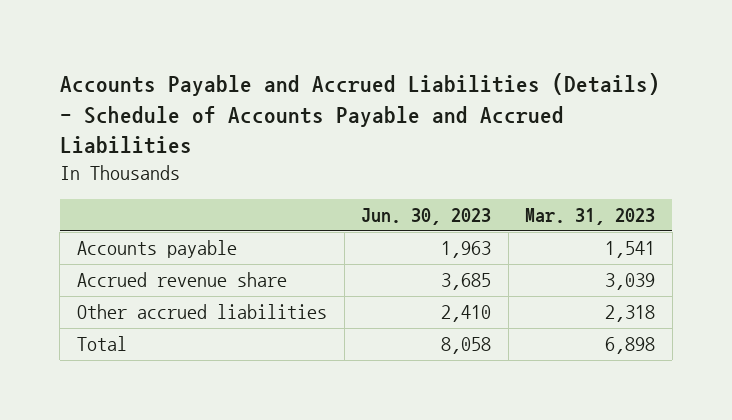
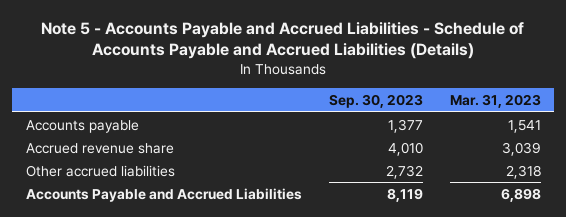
[59,72,660,155] Accounts Payable and Accrued Liabilities (Details) - Schedule of Accounts Payable and Accrued Liabilities -> [41,21,525,60] Note 5 - Accounts Payable and Accrued Liabilities - Schedule of Accounts Payable and Accrued Liabilities (Details)
[361,208,492,226] Jun. 30, 2023 -> none
none -> [328,93,423,108] Sep. 30, 2023
[76,336,127,352] Total -> [25,187,302,202] Accounts Payable and Accrued Liabilities

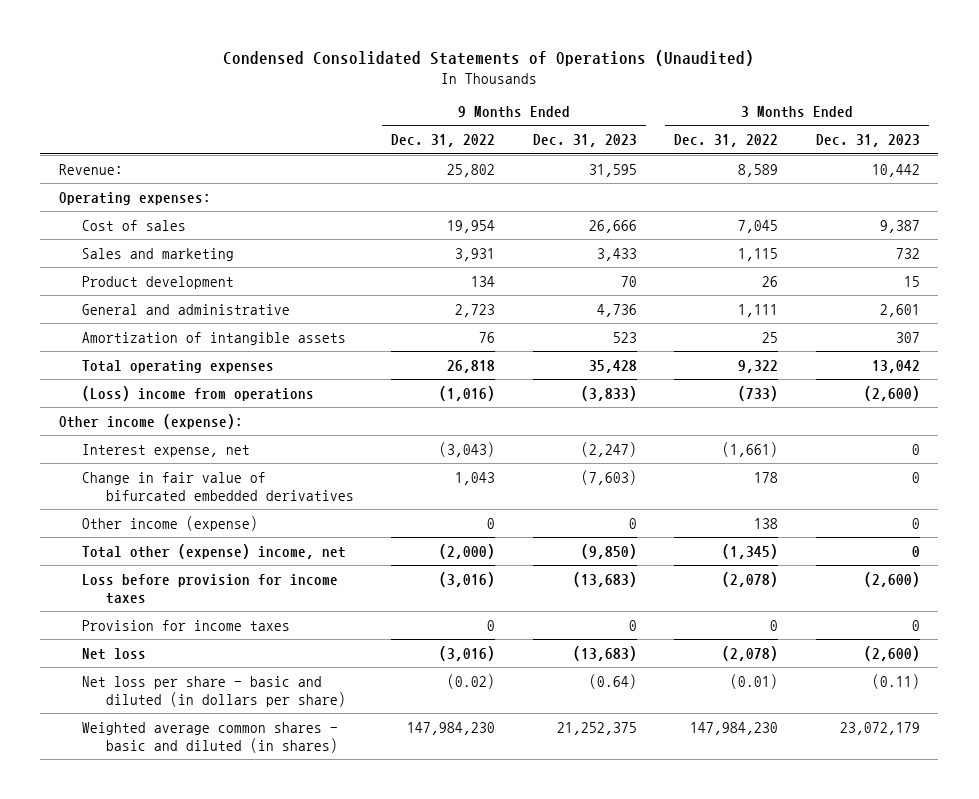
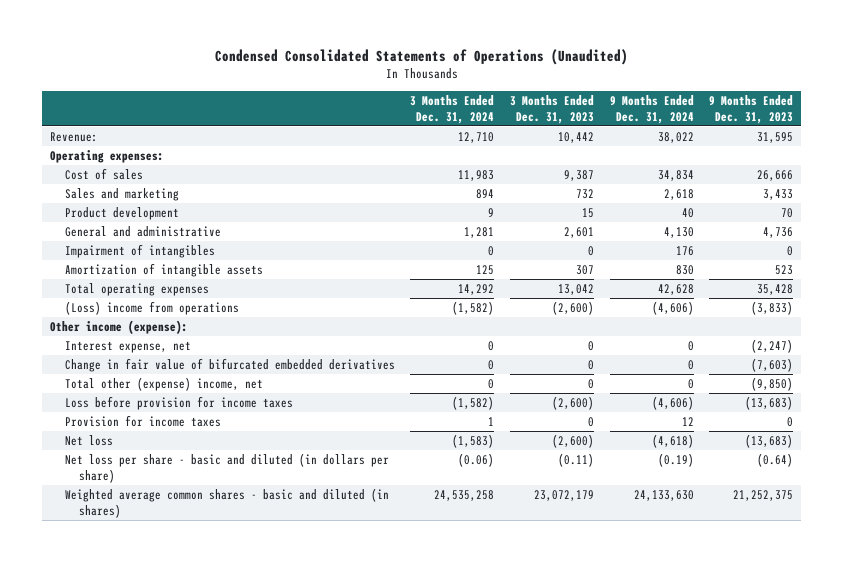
[391,134,496,148] Dec. 31, 2022 -> none
[674,134,779,148] Dec. 31, 2022 -> none
none -> [410,94,495,124] 3 Months Ended Dec. 31, 2024
none -> [609,94,694,124] 9 Months Ended Dec. 31, 2024
none -> [64,244,215,259] Impairment of intangibles
[82,515,259,531] Other income (expense) -> none

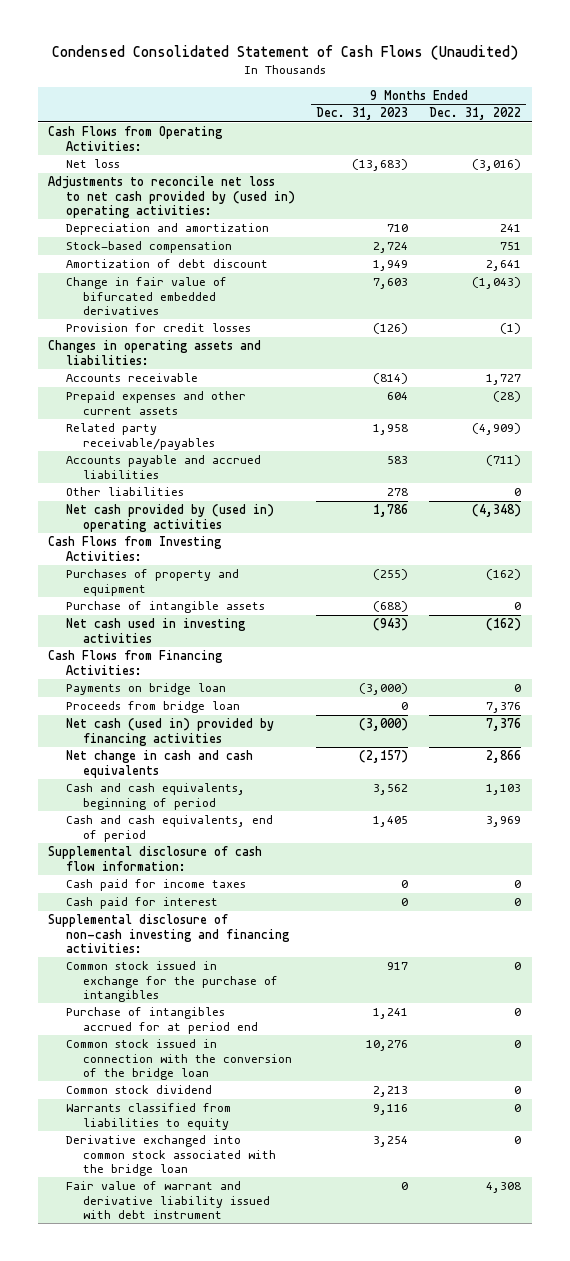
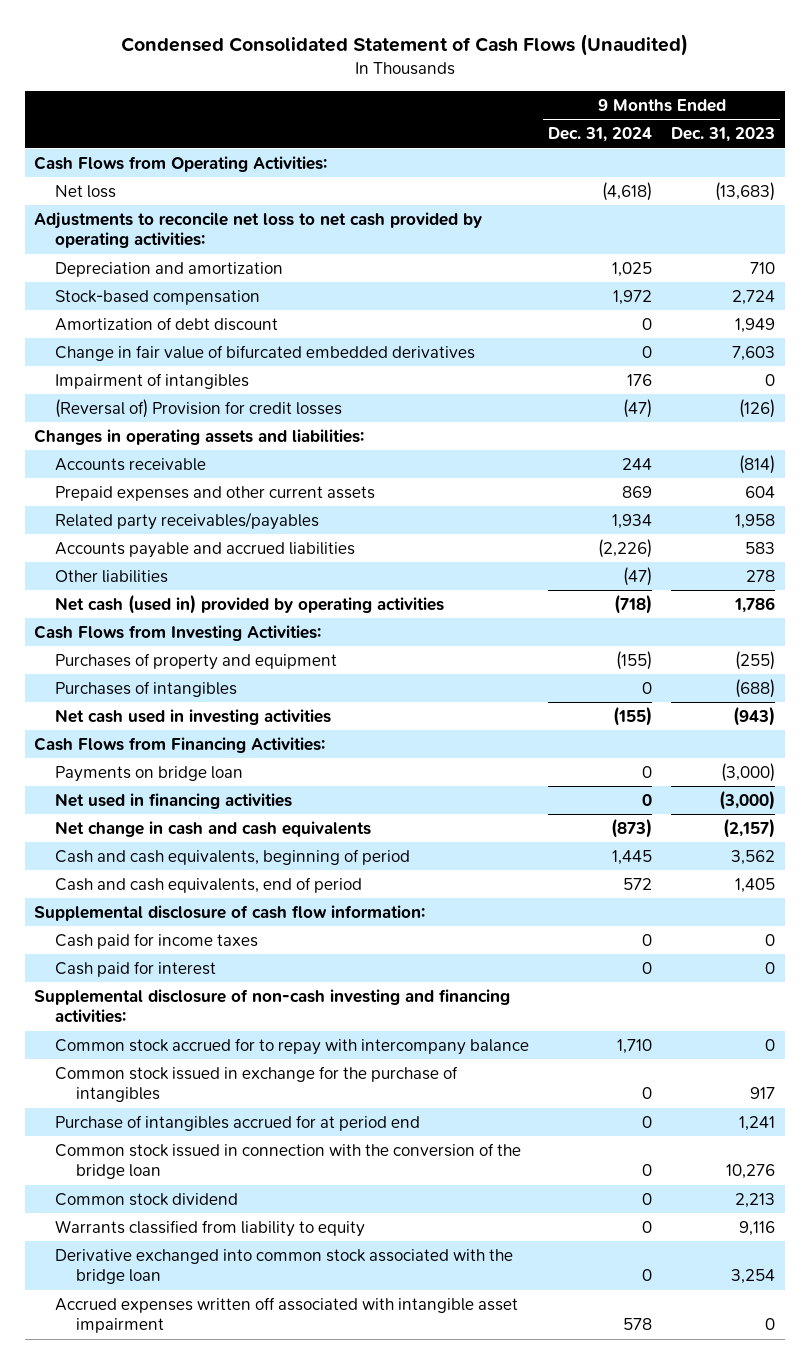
[429,107,522,121] Dec. 31, 2022 -> none
none -> [548,127,653,143] Dec. 31, 2024
[48,176,295,218] Adjustments to reconcile net loss to net cash provided by (used in) operating activities: -> [34,212,483,249] Adjustments to reconcile net loss to net cash provided by operating activities:
none -> [55,373,250,390] Impairment of intangibles
[65,323,251,333] Provision for credit losses -> [55,399,343,419] (Reversal of) Provision for credit losses
[65,423,216,450] Related party receivable/payables -> [55,512,320,531] Related party receivables/payables
[65,504,274,532] Net cash provided by (used in) operating activities -> [55,594,445,615] Net cash (used in) provided by operating activities
[65,601,265,614] Purchase of intangible assets -> [55,681,238,698] Purchases of intangibles
[65,701,240,714] Proceeds from bridge loan -> none
[65,718,274,746] Net cash (used in) provided by financing activities -> [55,793,293,810] Net used in financing activities
none -> [55,1038,530,1056] Common stock accrued for to repay with intercompany balance
[65,1103,231,1130] Warrants classified from liabilities to equity -> [55,1220,366,1238] Warrants classified from liability to equity
[65,1181,271,1219] Fair value of warrant and derivative liability issued with debt instrument -> none
none -> [55,1297,519,1334] Accrued expenses written off associated with intangible asset impairment

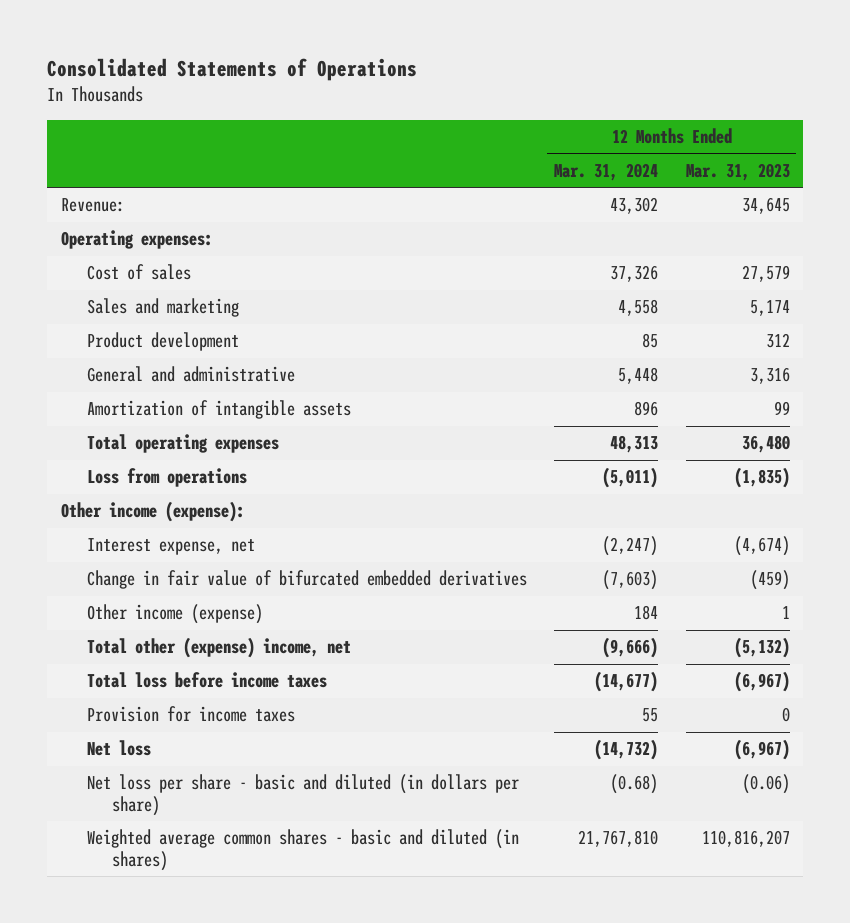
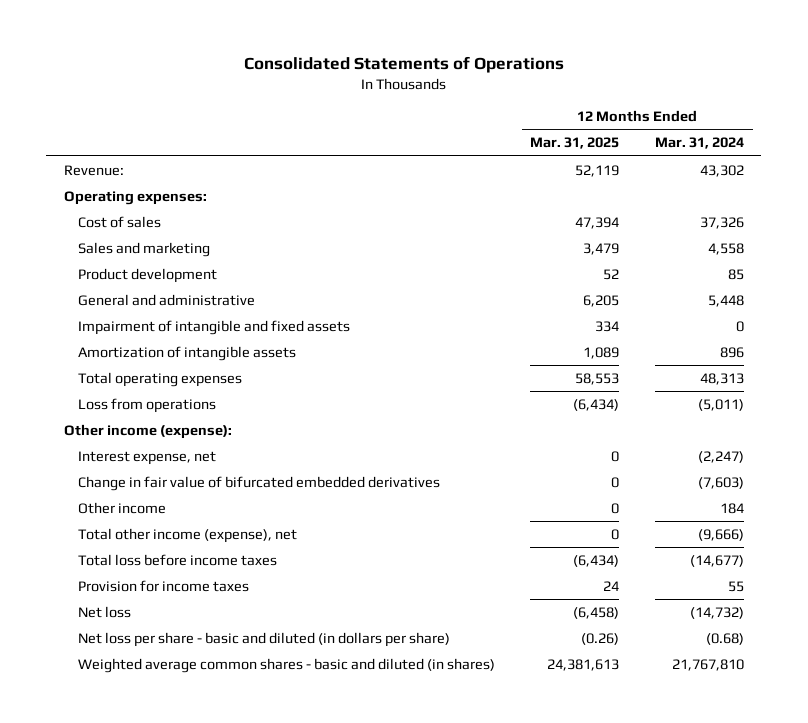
[685,162,790,181] Mar. 31, 2023 -> none
none -> [530,137,620,150] Mar. 31, 2025
none -> [78,319,351,335] Impairment of intangible and fixed assets
[86,604,263,625] Other income (expense) -> [78,501,167,514] Other income
[86,637,351,659] Total other (expense) income, net -> [78,527,298,543] Total other income (expense), net

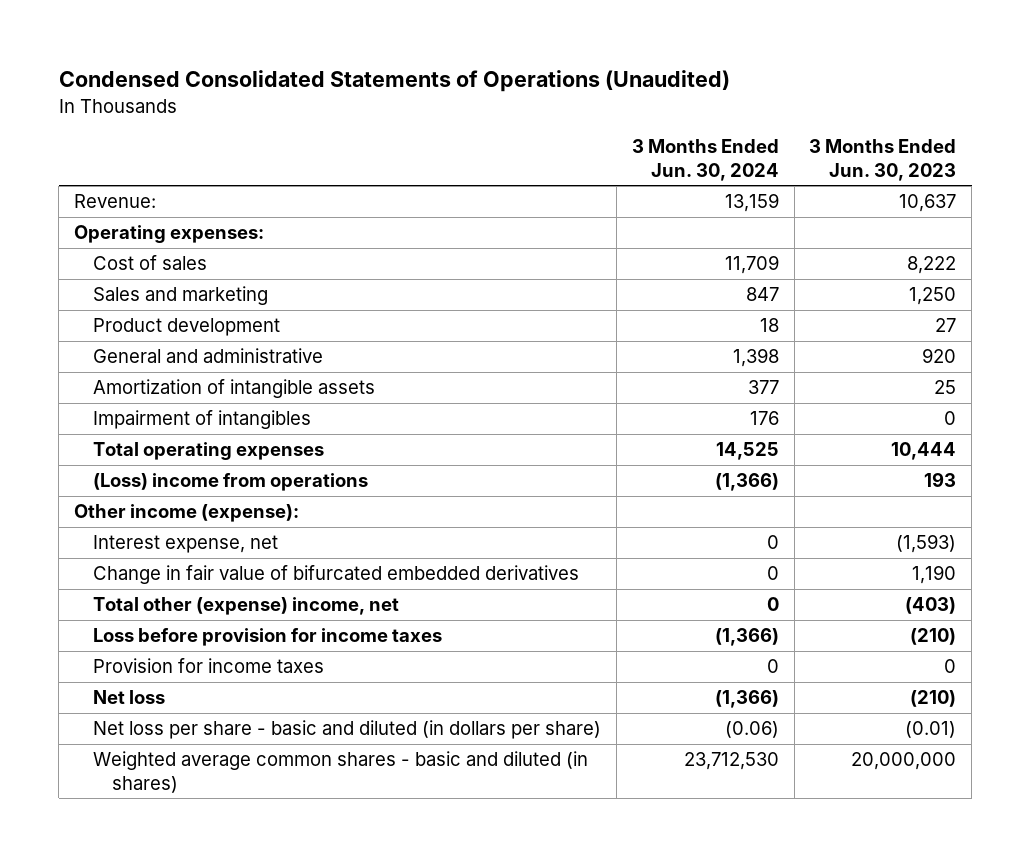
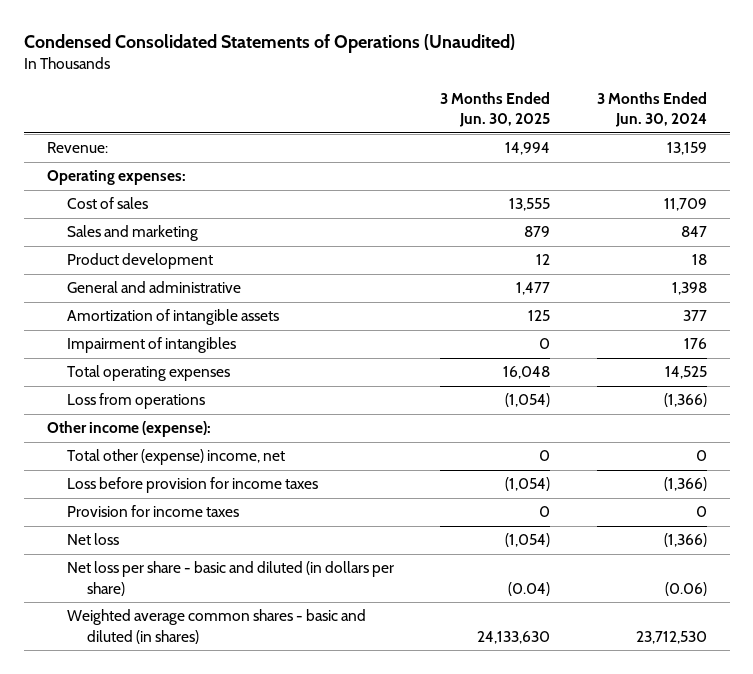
[809,139,957,181] 3 Months Ended Jun. 30, 2023 -> none
none -> [440,92,551,128] 3 Months Ended Jun. 30, 2025
[92,473,368,492] (Loss) income from operations -> [67,393,206,410] Loss from operations
[92,535,278,554] Interest expense, net -> none
[92,565,579,585] Change in fair value of bifurcated embedded derivatives -> none

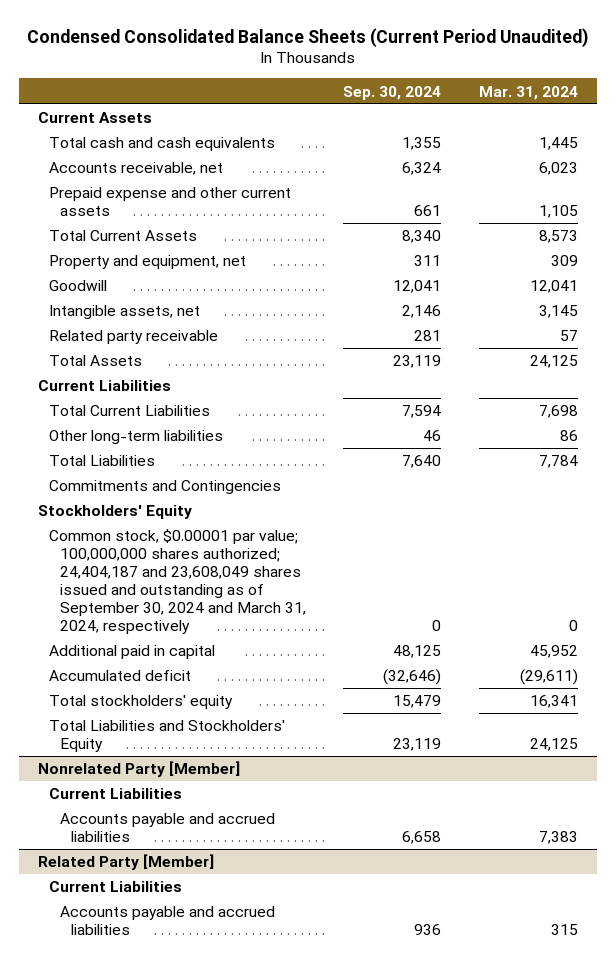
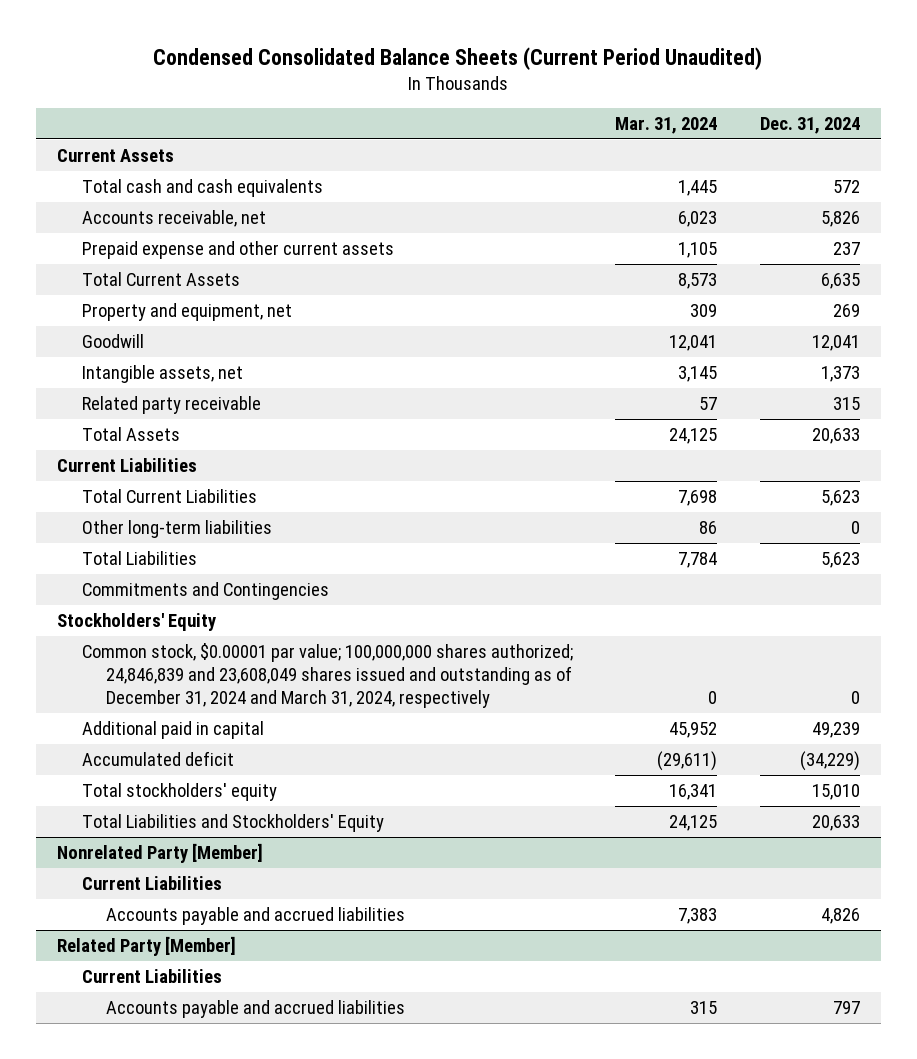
[343,85,442,100] Sep. 30, 2024 -> none
none -> [759,117,860,135] Dec. 31, 2024
[48,529,306,635] Common stock, $0.00001 par value; 100,000,000 shares authorized; 24,404,187 and 23,608,049 shares issued and outstanding as of September 30, 2024 and March 31, 2024, respectively -> [81,642,573,708] Common stock, $0.00001 par value; 100,000,000 shares authorized; 24,846,839 and 23,608,049 shares issued and outstanding as of December 31, 2024 and March 31, 2024, respectively

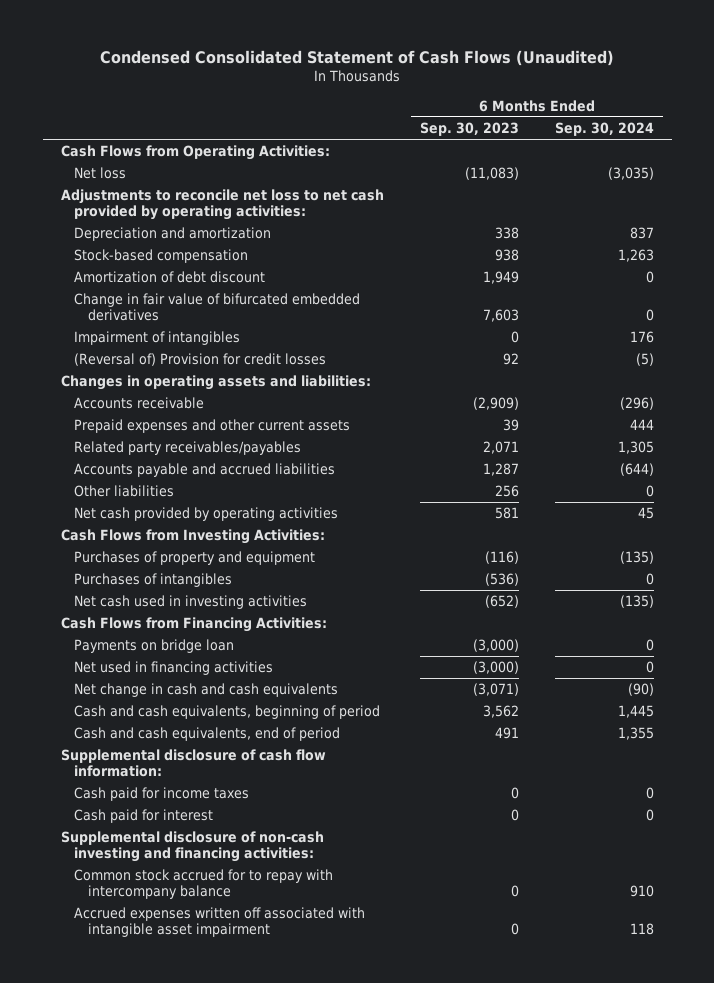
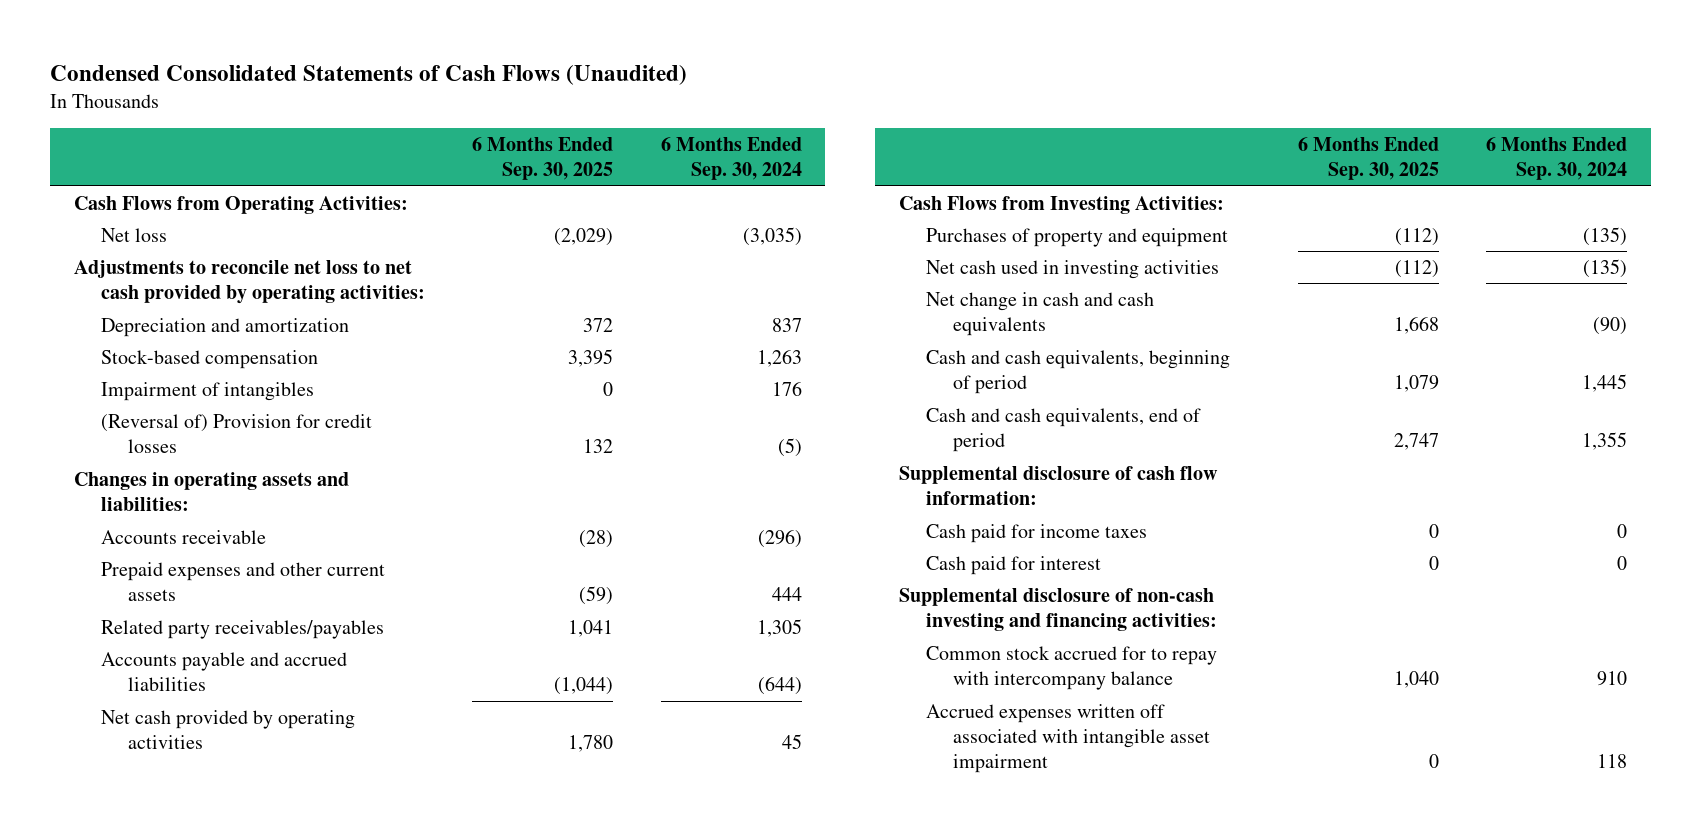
[100,50,615,67] Condensed Consolidated Statement of Cash Flows (Unaudited) -> [50,65,688,86] Condensed Consolidated Statements of Cash Flows (Unaudited)
[419,121,519,136] Sep. 30, 2023 -> none
none -> [472,137,614,181] 6 Months Ended Sep. 30, 2025
[74,271,266,284] Amortization of debt discount -> none
[74,293,361,322] Change in fair value of bifurcated embedded derivatives -> none
[74,485,175,498] Other liabilities -> none
[74,573,233,588] Purchases of intangibles -> none
[60,617,327,633] Cash Flows from Financing Activities: -> none
[74,639,235,654] Payments on bridge loan -> none
[74,661,274,676] Net used in financing activities -> none

